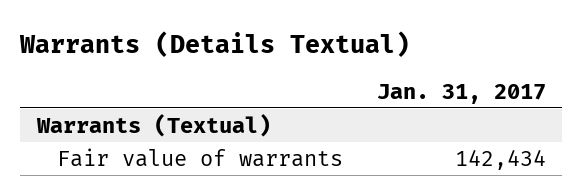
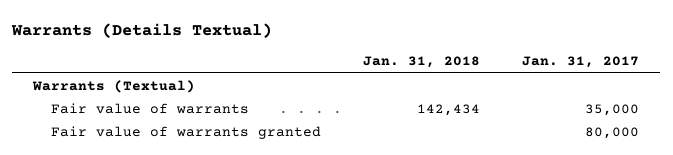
none -> [363,56,481,69] Jan. 31, 2018
[454,150,546,171] 142,434 -> [585,103,640,116] 35,000
none -> [51,125,322,139] Fair value of warrants granted

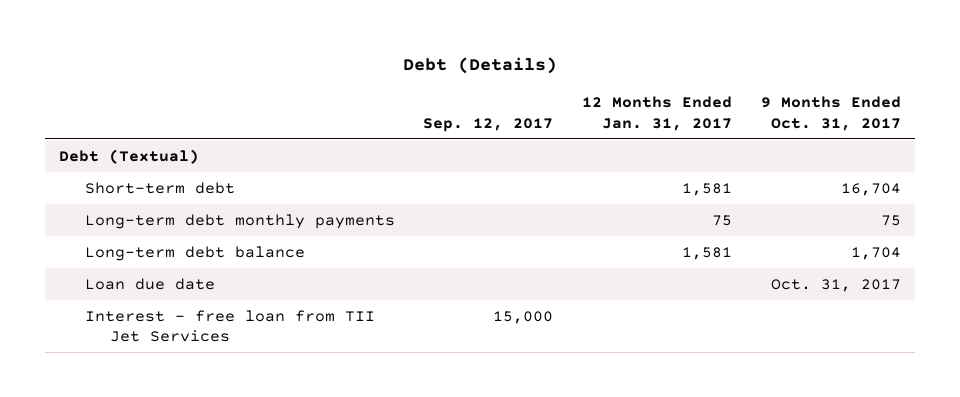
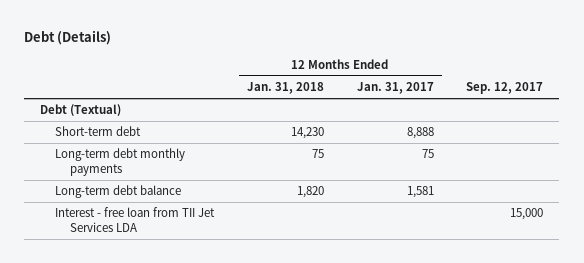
[760,96,901,131] 9 Months Ended Oct. 31, 2017 -> none
none -> [247,82,325,95] Jan. 31, 2018
[682,182,733,196] 1,581 -> [406,127,434,140] 8,888
[84,277,215,290] Loan due date -> none
[84,309,375,343] Interest - free loan from TII Jet Services -> [55,207,216,232] Interest - free loan from TII Jet Services LDA

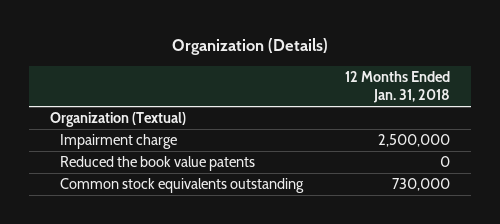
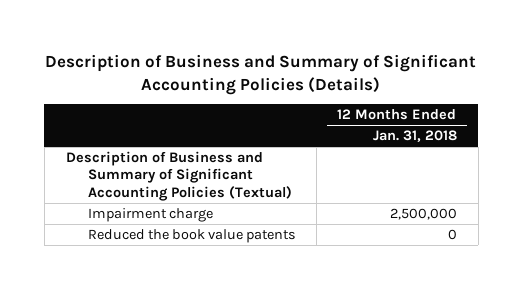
[171,38,328,56] Organization (Details) -> [45,54,477,95] Description of Business and Summary of Significant Accounting Policies (Details)
[49,112,186,128] Organization (Textual) -> none
none -> [65,151,292,201] Description of Business and Summary of Significant Accounting Policies (Textual)
[60,178,305,194] Common stock equivalents outstanding -> none

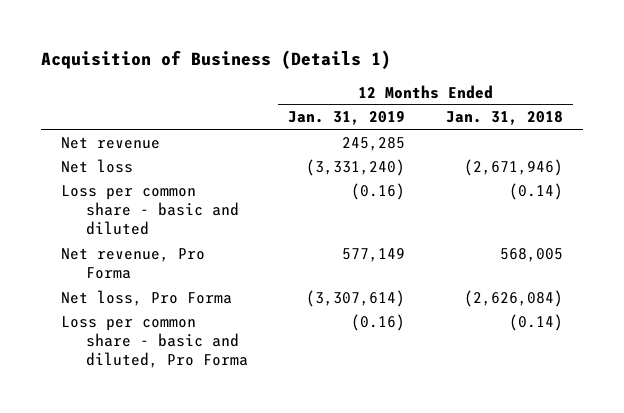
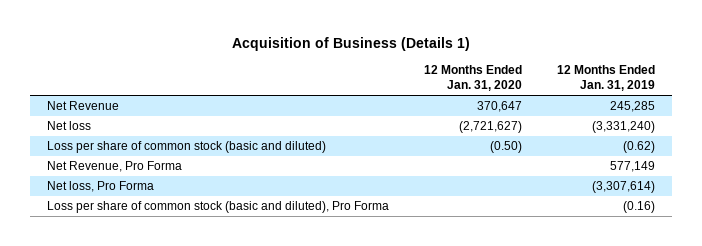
[446,111,564,126] Jan. 31, 2018 -> none
none -> [424,65,523,92] 12 Months Ended Jan. 31, 2020
[61,136,161,149] Net revenue -> [47,101,120,111] Net Revenue
[61,184,239,236] Loss per common share - basic and diluted -> [47,141,327,154] Loss per share of common stock (basic and diluted)
[351,182,406,200] (0.16) -> [623,141,656,154] (0.62)
[61,247,206,280] Net revenue, Pro Forma -> [47,161,183,173] Net Revenue, Pro Forma
[61,315,248,369] Loss per common share - basic and diluted, Pro Forma -> [47,201,390,214] Loss per share of common stock (basic and diluted), Pro Forma

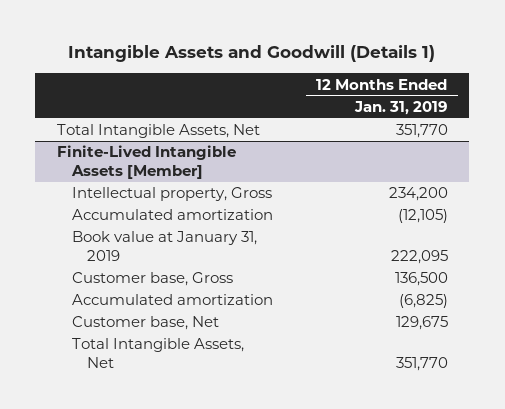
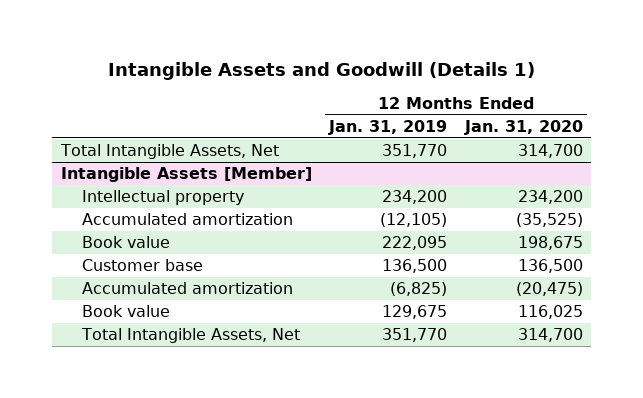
none -> [463,119,583,135] Jan. 31, 2020
[57,145,237,179] Finite-Lived Intangible Assets [Member] -> [60,167,312,183] Intangible Assets [Member]
[71,187,272,202] Intellectual property, Gross -> [81,190,244,206] Intellectual property
[71,231,257,261] Book value at January 31, 2019 -> [81,236,170,249] Book value
[71,272,233,287] Customer base, Gross -> [81,259,203,272] Customer base
[71,316,219,331] Customer base, Net -> [81,305,170,318] Book value

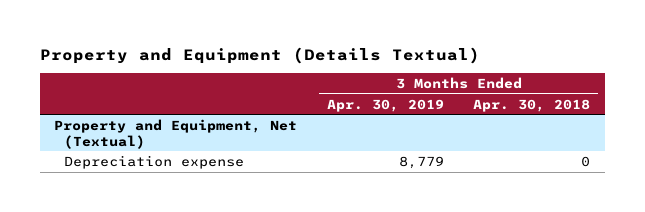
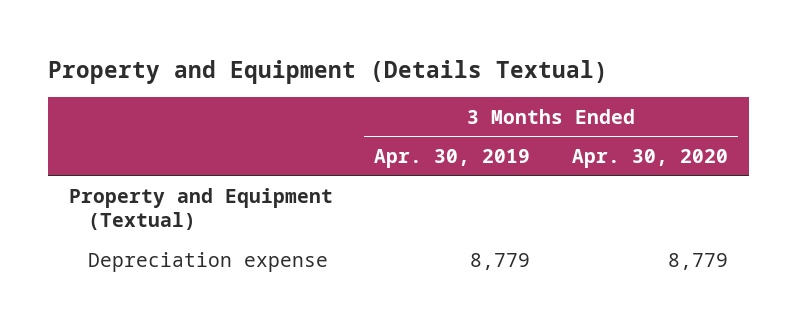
[473,98,591,112] Apr. 30, 2018 -> none
none -> [571,148,728,168] Apr. 30, 2020
[54,118,298,149] Property and Equipment, Net (Textual) -> [68,187,333,231] Property and Equipment (Textual)

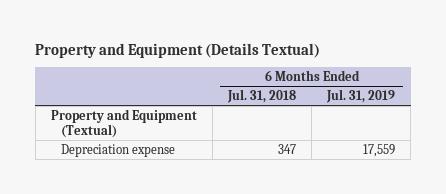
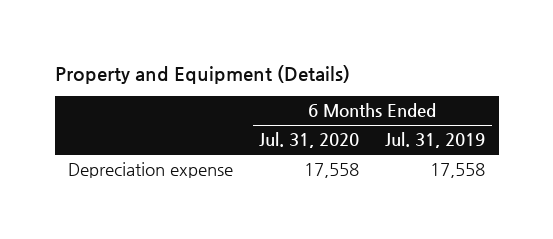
[35,42,321,58] Property and Equipment (Details Textual) -> [54,65,350,85] Property and Equipment (Details)
[227,89,297,104] Jul. 31, 2018 -> none
none -> [259,132,360,149] Jul. 31, 2020
[50,108,197,139] Property and Equipment (Textual) -> none
[363,143,396,157] 17,559 -> [430,163,486,179] 17,558

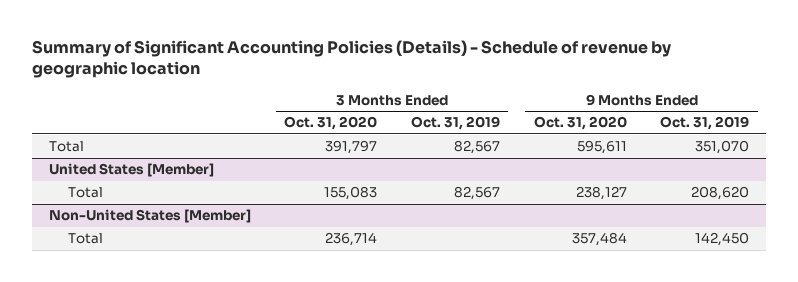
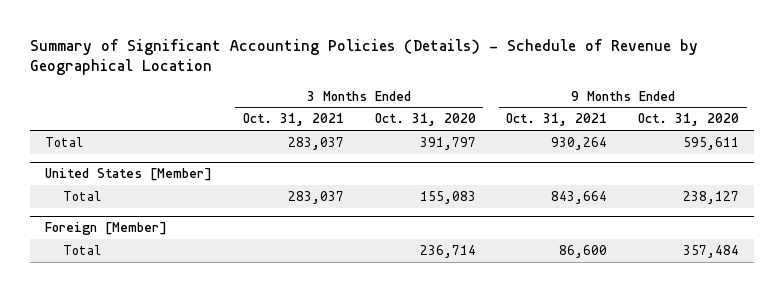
[31,40,671,79] Summary of Significant Accounting Policies (Details) - Schedule of revenue by geographic location -> [30,38,699,76] Summary of Significant Accounting Policies (Details) - Schedule of Revenue by Geographical Location
[410,116,500,131] Oct. 31, 2019 -> none
[660,116,750,131] Oct. 31, 2019 -> none
none -> [243,113,345,127] Oct. 31, 2021
none -> [506,113,608,127] Oct. 31, 2021
[48,209,251,224] Non-United States [Member] -> [45,222,168,236] Foreign [Member]

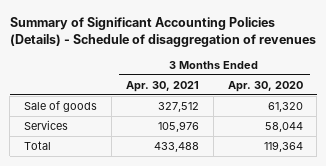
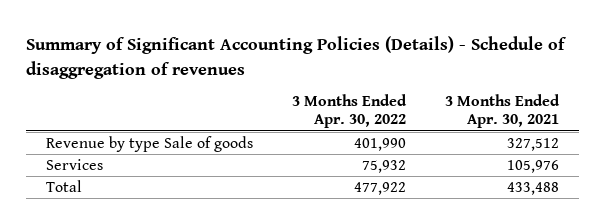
[227,80,303,92] Apr. 30, 2020 -> none
none -> [291,93,407,129] 3 Months Ended Apr. 30, 2022
[23,100,97,112] Sale of goods -> [45,135,253,152] Revenue by type Sale of goods

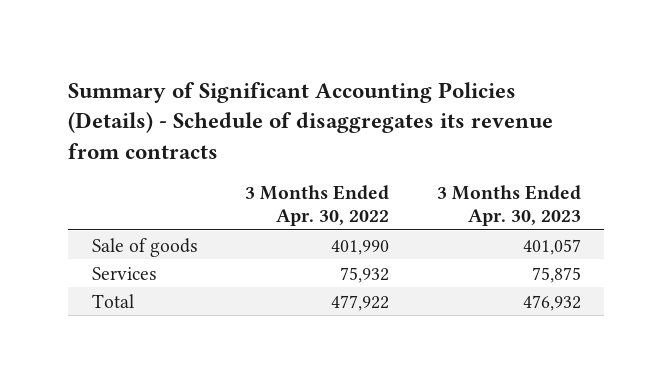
[26,36,568,79] Summary of Significant Accounting Policies (Details) - Schedule of disaggregation of revenues -> [67,82,553,159] Summary of Significant Accounting Policies (Details) - Schedule of disaggregates its revenue from contracts
[445,93,561,129] 3 Months Ended Apr. 30, 2021 -> none
none -> [436,184,581,226] 3 Months Ended Apr. 30, 2023
[45,135,253,152] Revenue by type Sale of goods -> [91,237,198,257] Sale of goods

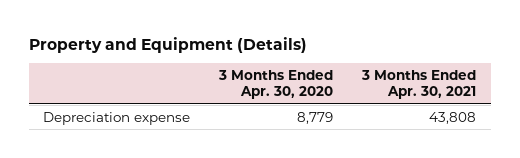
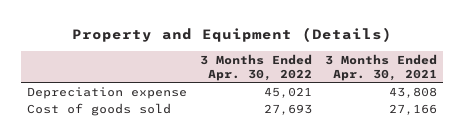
[218,69,334,100] 3 Months Ended Apr. 30, 2020 -> none
none -> [199,53,312,81] 3 Months Ended Apr. 30, 2022
none -> [27,102,172,116] Cost of goods sold

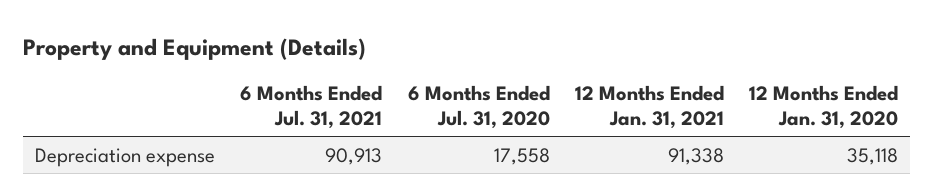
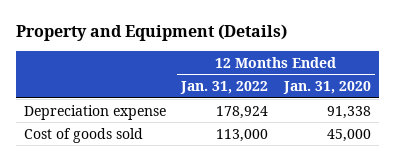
[240,84,383,129] 6 Months Ended Jul. 31, 2021 -> none
[407,84,550,129] 6 Months Ended Jul. 31, 2020 -> none
[574,84,724,129] 12 Months Ended Jan. 31, 2021 -> none
none -> [180,81,269,95] Jan. 31, 2022
[846,147,898,165] 35,118 -> [326,105,371,119] 91,338
none -> [23,127,143,143] Cost of goods sold

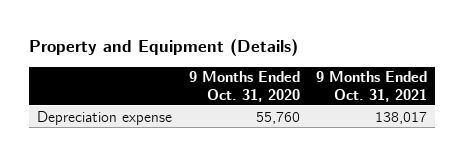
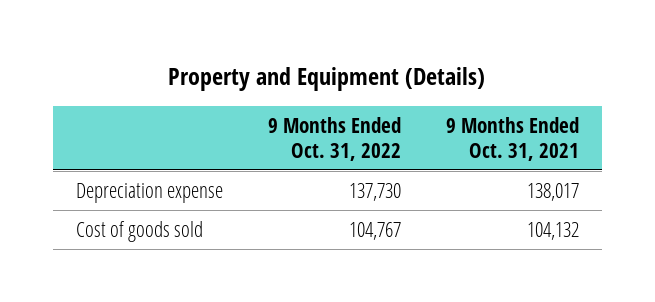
[188,71,300,102] 9 Months Ended Oct. 31, 2020 -> none
none -> [267,116,401,161] 9 Months Ended Oct. 31, 2022
none -> [75,220,203,242] Cost of goods sold

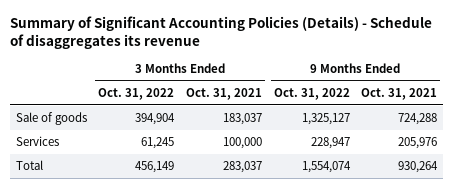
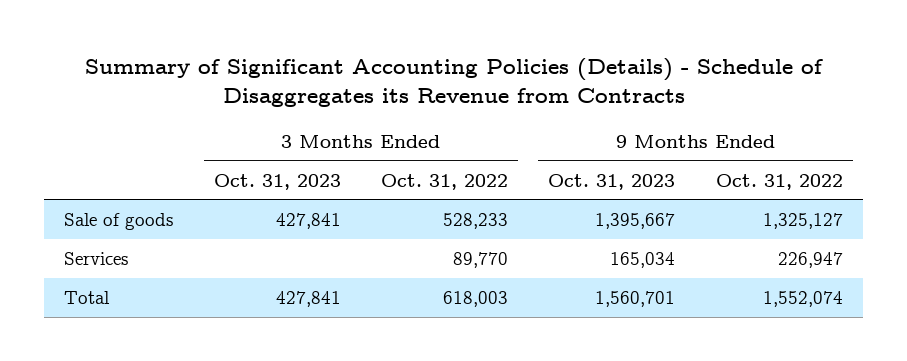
[9,15,432,49] Summary of Significant Accounting Policies (Details) - Schedule of disaggregates its revenue -> [84,57,823,108] Summary of Significant Accounting Policies (Details) - Schedule of Disaggregates its Revenue from Contracts
[185,87,262,100] Oct. 31, 2021 -> none
[361,87,438,100] Oct. 31, 2021 -> none
none -> [213,173,341,190] Oct. 31, 2023
none -> [548,173,676,190] Oct. 31, 2023
[135,113,176,126] 394,904 -> [443,212,509,229] 528,233
[141,137,175,150] 61,245 -> [453,251,509,268] 89,770
[310,137,350,150] 228,947 -> [777,251,843,268] 226,947
[135,161,175,174] 456,149 -> [443,290,509,307] 618,003
[301,161,351,174] 1,554,074 -> [762,290,843,307] 1,552,074

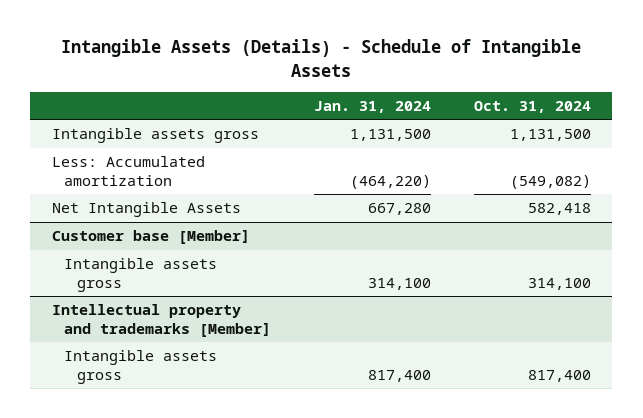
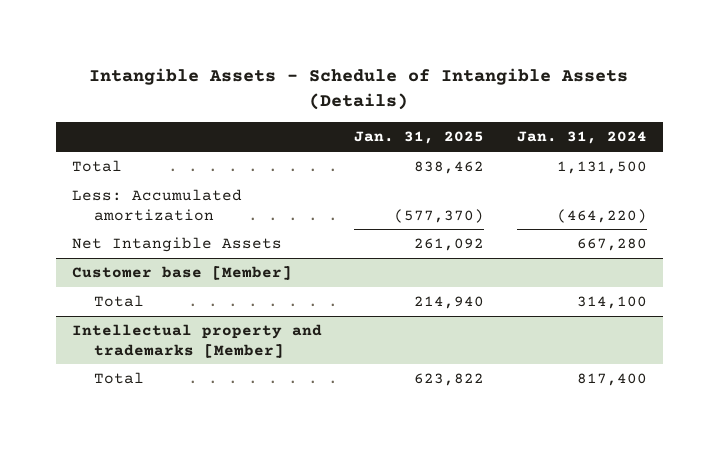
[61,39,582,77] Intangible Assets (Details) - Schedule of Intangible Assets -> [89,68,629,111] Intangible Assets - Schedule of Intangible Assets (Details)
[473,100,591,113] Oct. 31, 2024 -> none
none -> [354,131,485,145] Jan. 31, 2025
[51,128,259,144] Intangible assets gross -> [72,160,123,173] Total
[64,258,218,292] Intangible assets gross -> [94,295,145,308] Total
[64,350,218,384] Intangible assets gross -> [94,372,145,385] Total

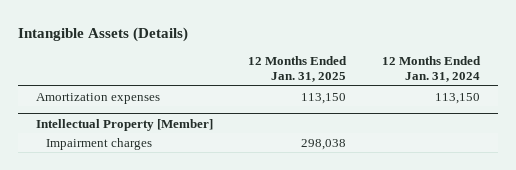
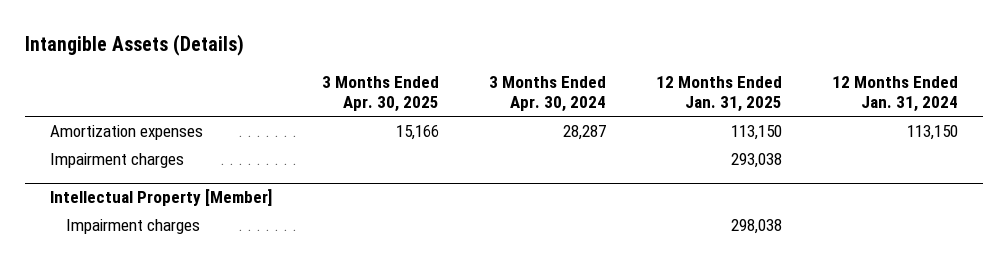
none -> [321,75,439,113] 3 Months Ended Apr. 30, 2025
none -> [488,75,606,113] 3 Months Ended Apr. 30, 2024
none -> [49,152,184,168] Impairment charges

